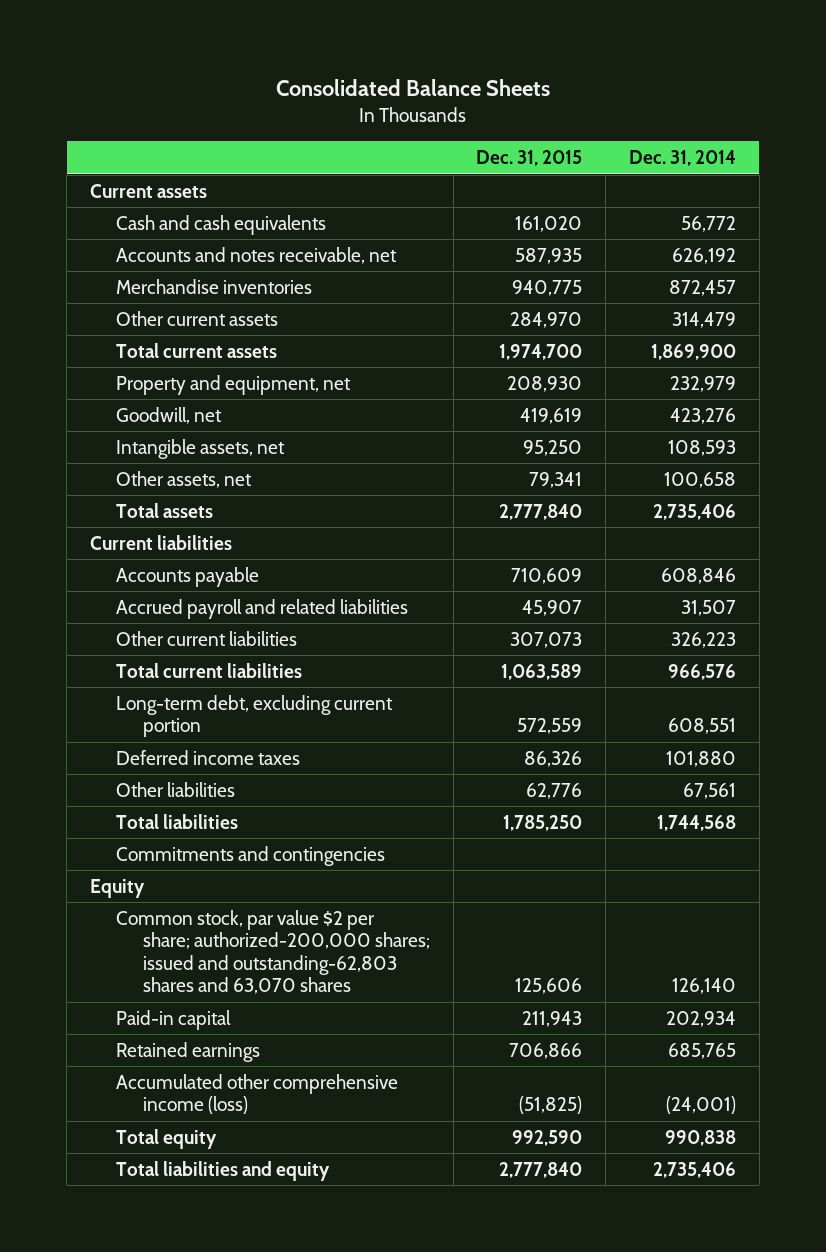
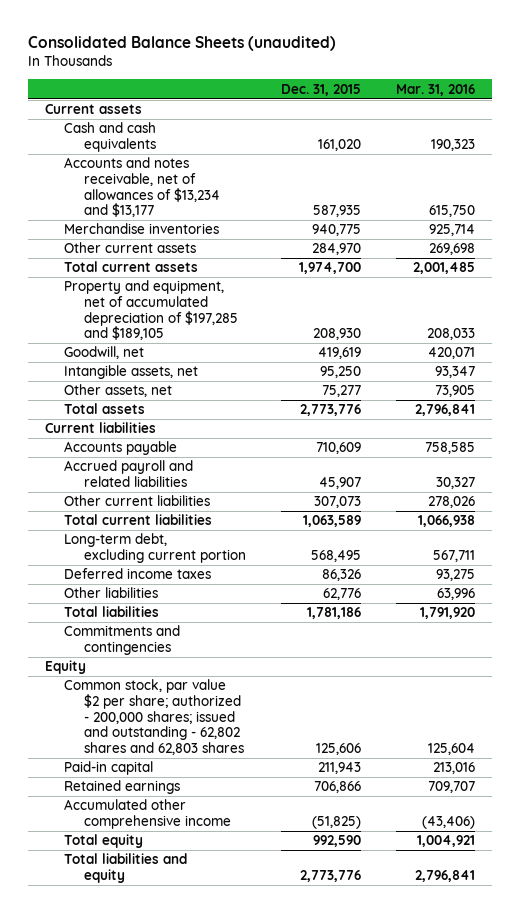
[275,79,550,97] Consolidated Balance Sheets -> [27,36,336,52] Consolidated Balance Sheets (unaudited)
[628,150,736,167] Dec. 31, 2014 -> none
none -> [395,83,475,96] Mar. 31, 2016
[116,246,398,264] Accounts and notes receivable, net -> [64,157,220,218] Accounts and notes receivable, net of allowances of $13,234 and $13,177
[116,374,352,395] Property and equipment, net -> [64,280,238,341] Property and equipment, net of accumulated depreciation of $197,285 and $189,105
[529,471,583,488] 79,341 -> [321,385,361,398] 75,277
[499,503,583,520] 2,777,840 -> [299,404,361,417] 2,773,776
[517,718,583,735] 572,559 -> [310,550,361,563] 568,495
[503,814,583,831] 1,785,250 -> [306,607,361,620] 1,781,186
[116,909,430,995] Common stock, par value $2 per share; authorized-200,000 shares; issued and outstanding-62,803 shares and 63,070 shares -> [64,679,244,756] Common stock, par value $2 per share; authorized - 200,000 shares; issued and outstanding - 62,802 shares and 62,803 shares
[116,1073,399,1115] Accumulated other comprehensive income (loss) -> [64,799,231,830] Accumulated other comprehensive income
[499,1161,583,1178] 2,777,840 -> [299,870,361,883] 2,773,776

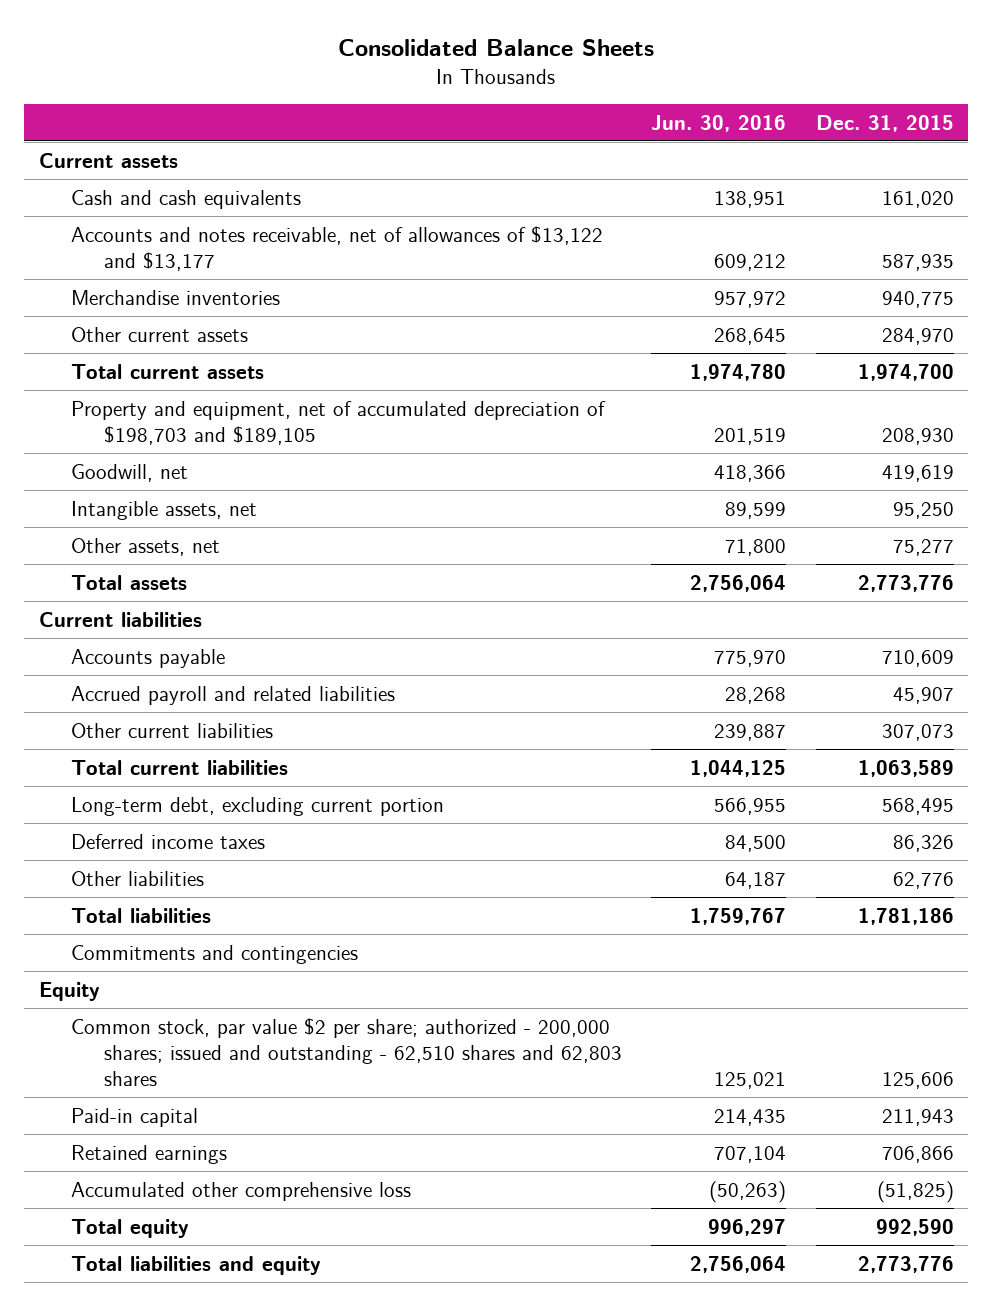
[27,36,336,52] Consolidated Balance Sheets (unaudited) -> [338,38,655,56] Consolidated Balance Sheets
[395,83,475,96] Mar. 31, 2016 -> none
none -> [651,114,787,132] Jun. 30, 2016
[64,157,220,218] Accounts and notes receivable, net of allowances of $13,234 and $13,177 -> [71,225,604,271] Accounts and notes receivable, net of allowances of $13,122 and $13,177
[64,280,238,341] Property and equipment, net of accumulated depreciation of $197,285 and $189,105 -> [71,400,607,445] Property and equipment, net of accumulated depreciation of $198,703 and $189,105
[64,679,244,756] Common stock, par value $2 per share; authorized - 200,000 shares; issued and outstanding - 62,802 shares and 62,803 shares -> [71,1017,622,1086] Common stock, par value $2 per share; authorized - 200,000 shares; issued and outstanding - 62,510 shares and 62,803 shares
[64,799,231,830] Accumulated other comprehensive income -> [71,1181,412,1201] Accumulated other comprehensive loss

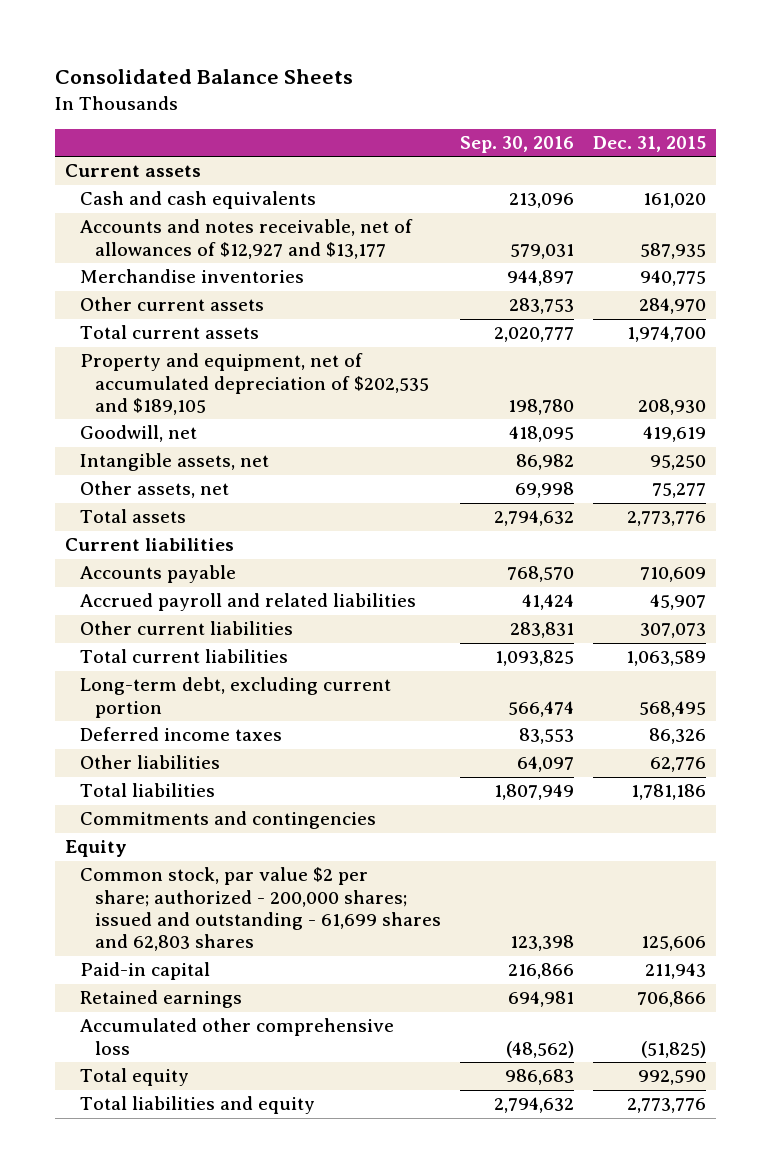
[651,114,787,132] Jun. 30, 2016 -> none
none -> [460,135,575,153] Sep. 30, 2016
[71,225,604,271] Accounts and notes receivable, net of allowances of $13,122 and $13,177 -> [79,219,413,259] Accounts and notes receivable, net of allowances of $12,927 and $13,177
[71,400,607,445] Property and equipment, net of accumulated depreciation of $198,703 and $189,105 -> [79,353,429,415] Property and equipment, net of accumulated depreciation of $202,535 and $189,105
[71,1017,622,1086] Common stock, par value $2 per share; authorized - 200,000 shares; issued and outstanding - 62,510 shares and 62,803 shares -> [79,867,441,952] Common stock, par value $2 per share; authorized - 200,000 shares; issued and outstanding - 61,699 shares and 62,803 shares

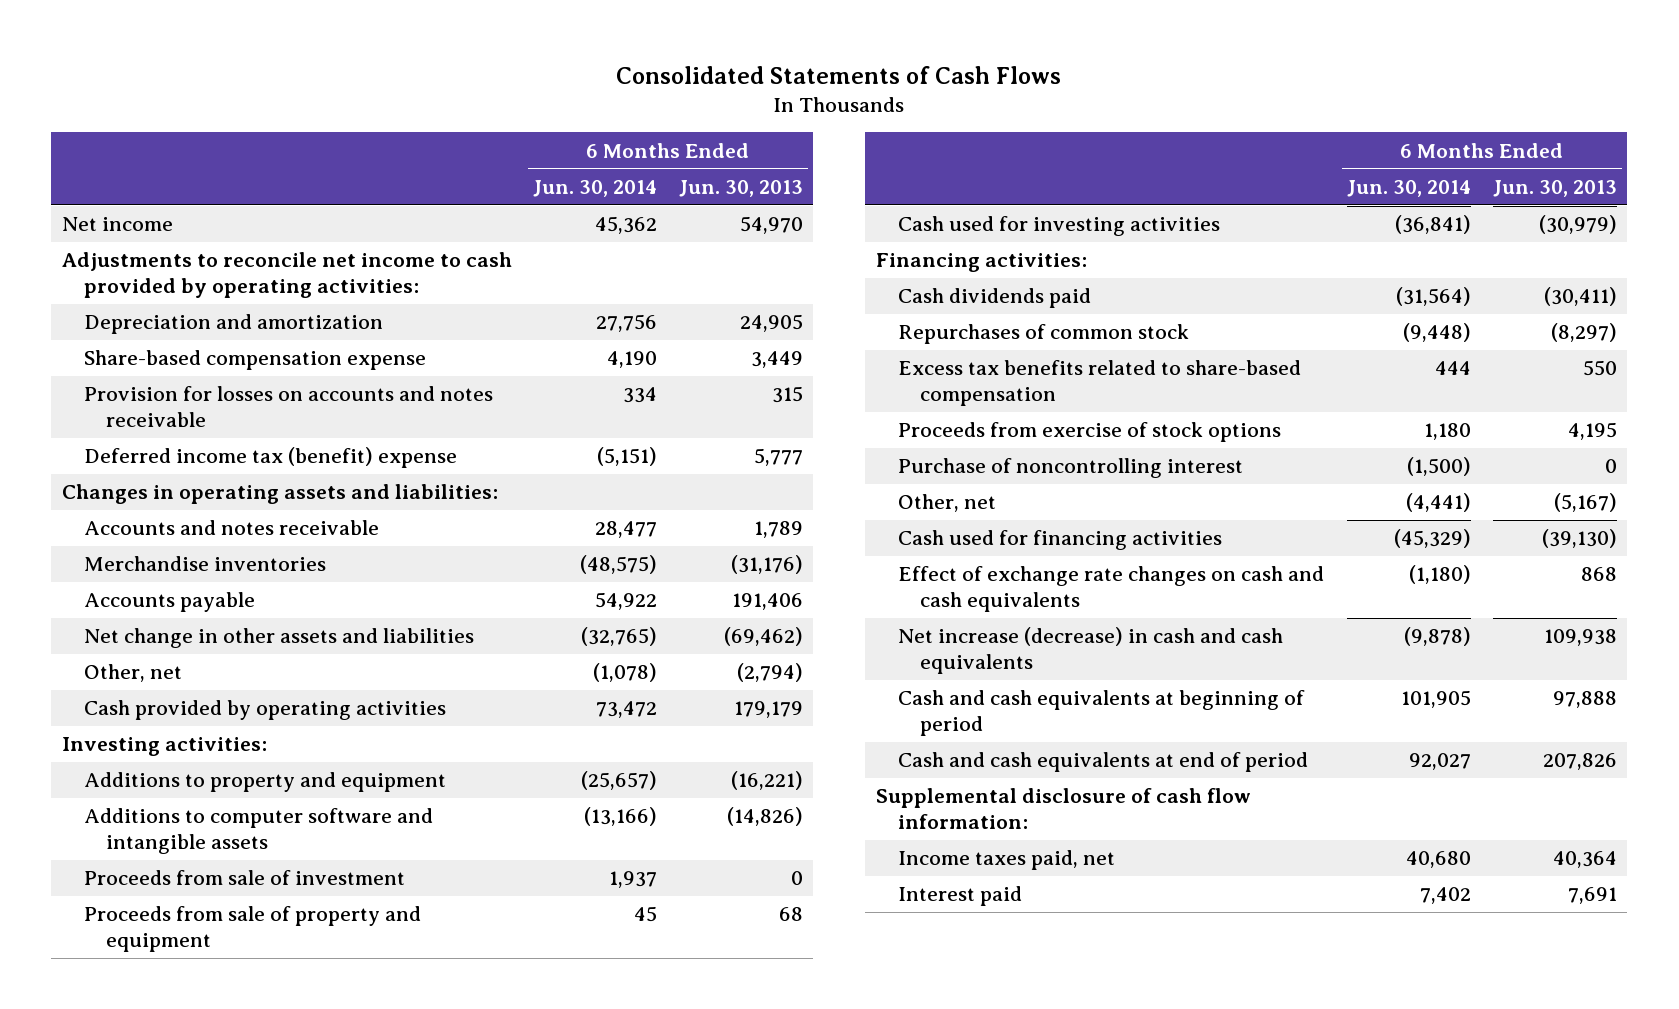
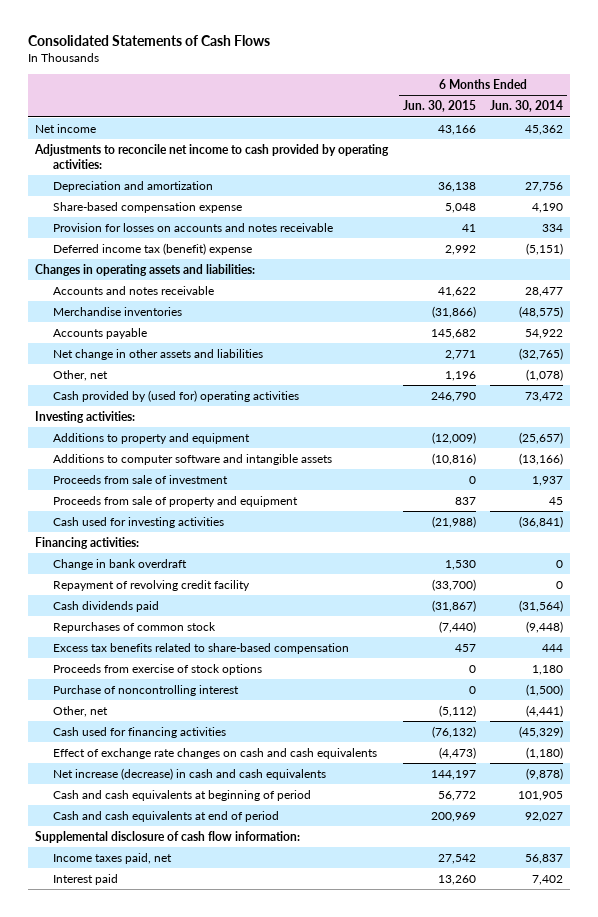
[678,179,803,197] Jun. 30, 2013 -> none
none -> [402,100,476,113] Jun. 30, 2015
[84,700,447,721] Cash provided by operating activities -> [52,389,299,402] Cash provided by (used for) operating activities
none -> [52,558,187,570] Change in bank overdraft
none -> [52,579,250,591] Repayment of revolving credit facility
[1406,851,1472,869] 40,680 -> [525,853,564,864] 56,837

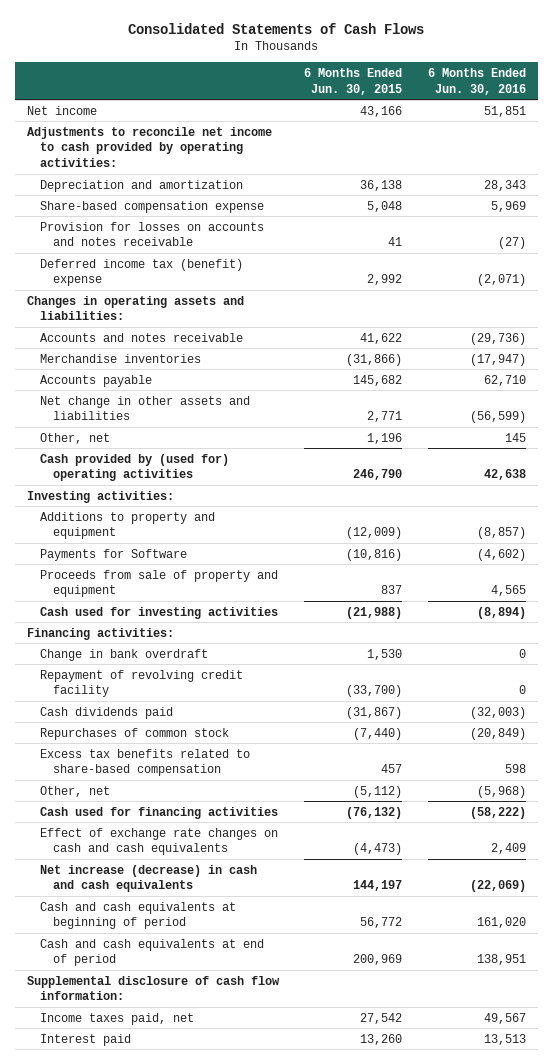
[490,100,564,113] Jun. 30, 2014 -> none
none -> [427,67,526,95] 6 Months Ended Jun. 30, 2016
[52,474,228,484] Proceeds from sale of investment -> none
[52,453,332,465] Additions to computer software and intangible assets -> [40,548,188,561] Payments for Software
[52,663,262,675] Proceeds from exercise of stock options -> none
[52,684,239,696] Purchase of noncontrolling interest -> none

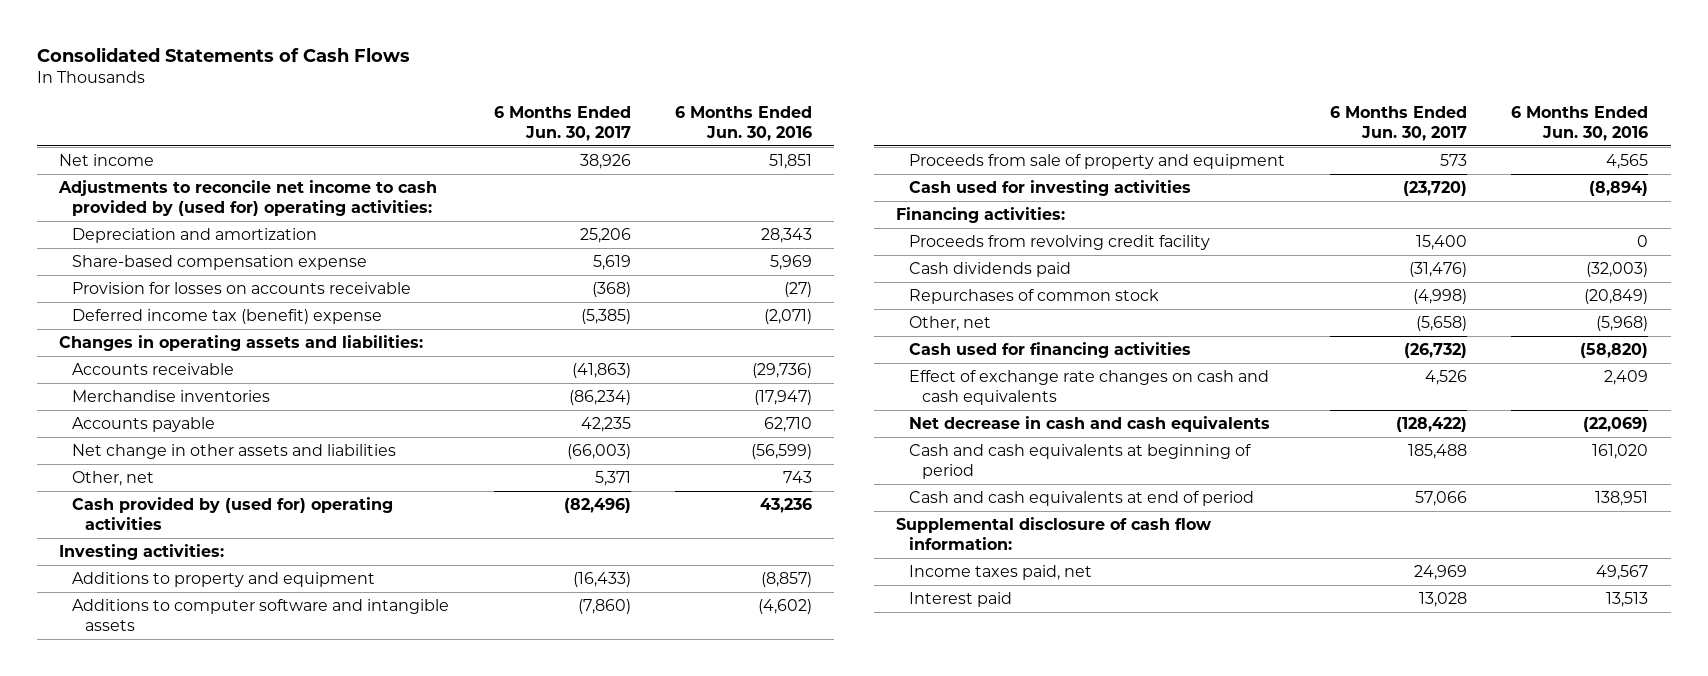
[304,67,403,95] 6 Months Ended Jun. 30, 2015 -> none
none -> [493,105,631,141] 6 Months Ended Jun. 30, 2017
[27,126,273,168] Adjustments to reconcile net income to cash provided by operating activities: -> [58,180,438,216] Adjustments to reconcile net income to cash provided by (used for) operating activities:
[40,221,265,247] Provision for losses on accounts and notes receivable -> [72,282,412,295] Provision for losses on accounts receivable
[40,332,244,342] Accounts and notes receivable -> [72,363,235,376] Accounts receivable
[504,432,526,442] 145 -> [782,471,812,484] 743
[483,469,526,481] 42,638 -> [759,498,812,514] 43,236
[40,548,188,561] Payments for Software -> [72,599,450,631] Additions to computer software and intangible assets
[40,648,209,661] Change in bank overdraft -> none
[40,669,244,698] Repayment of revolving credit facility -> none
none -> [908,235,1210,251] Proceeds from revolving credit facility
[40,748,251,777] Excess tax benefits related to share-based compensation -> none
[469,806,526,819] (58,222) -> [1580,343,1649,359] (58,820)
[40,864,258,893] Net increase (decrease) in cash and cash equivalents -> [908,416,1270,433] Net decrease in cash and cash equivalents

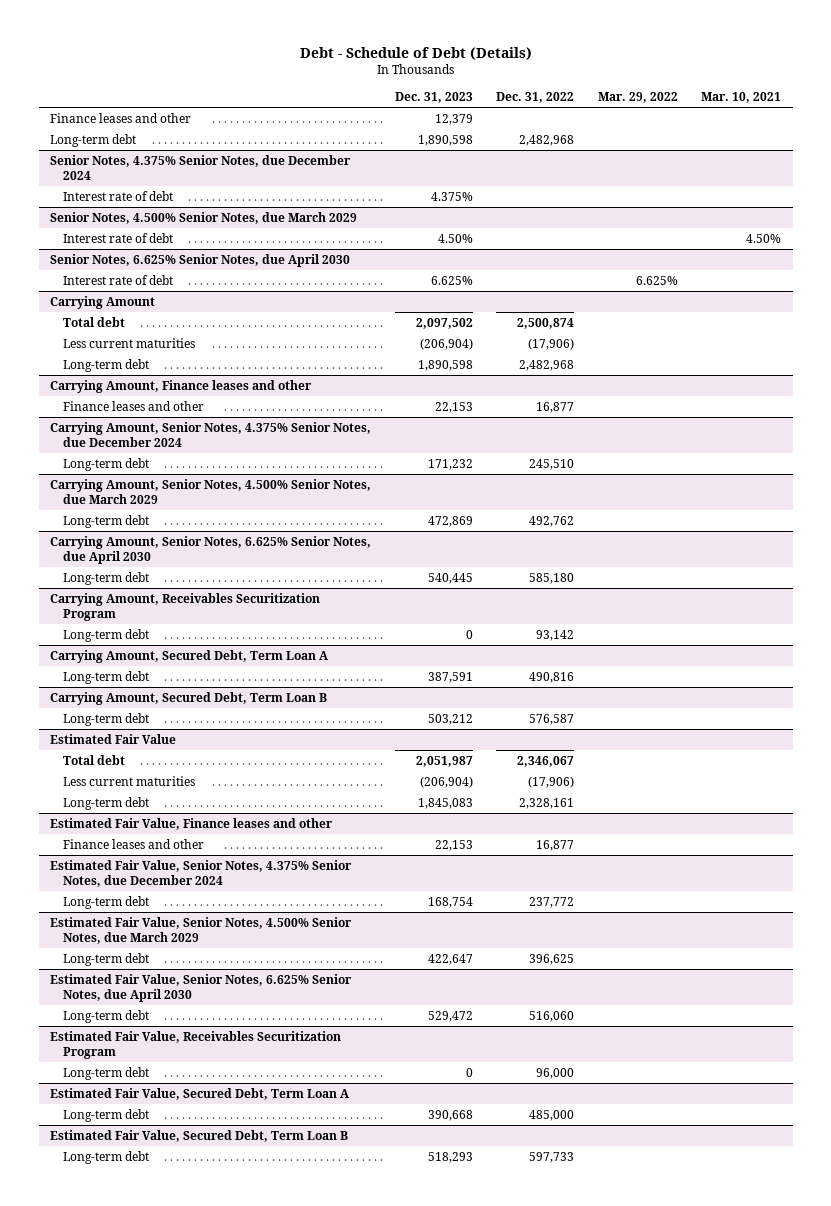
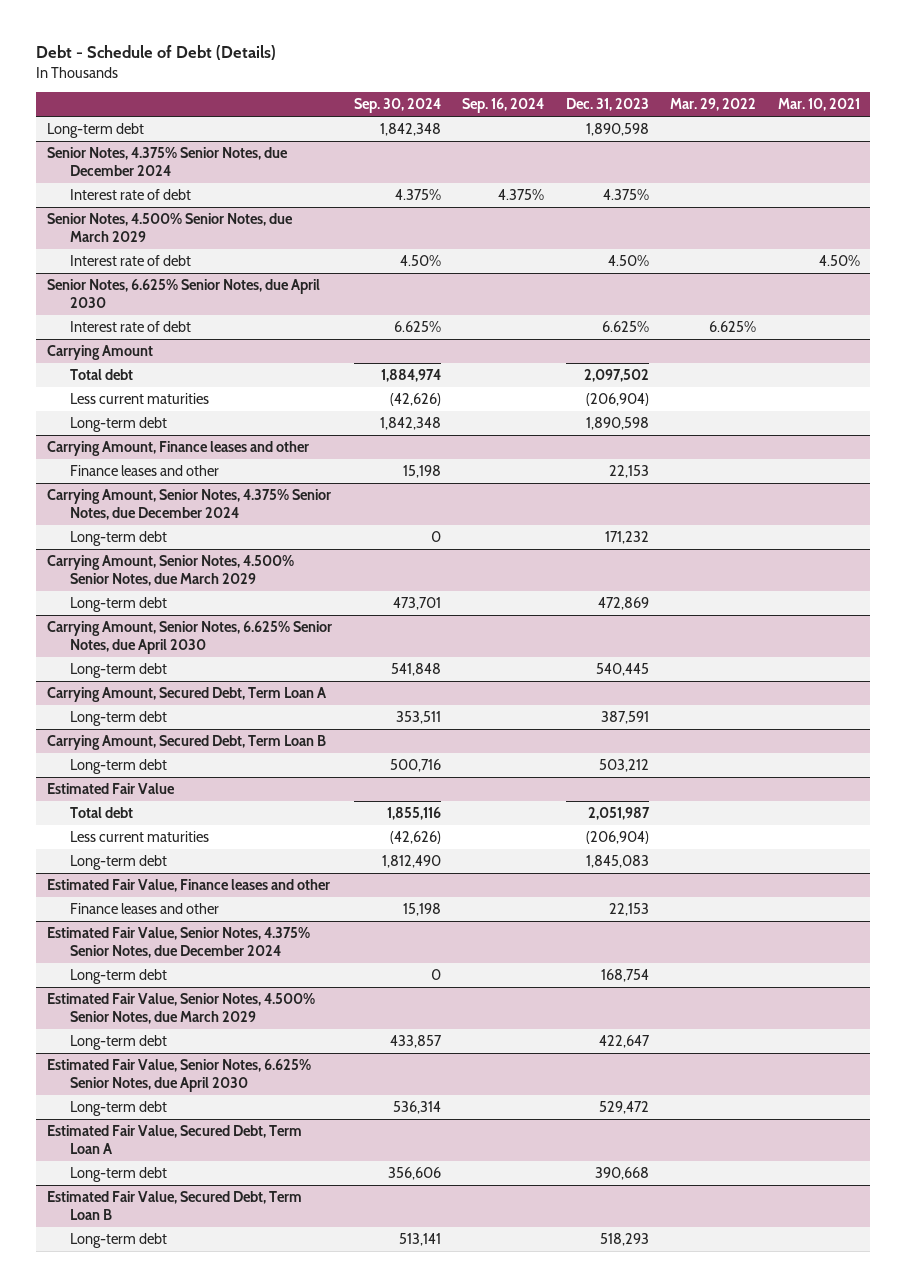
[496,92,575,104] Dec. 31, 2022 -> none
none -> [353,98,441,114] Sep. 30, 2024
none -> [462,98,545,114] Sep. 16, 2024
[50,112,192,123] Finance leases and other -> none
[50,592,321,621] Carrying Amount, Receivables Securitization Program -> none
[63,628,150,642] Long-term debt -> none
[50,1030,342,1059] Estimated Fair Value, Receivables Securitization Program -> none
[63,1066,150,1080] Long-term debt -> none

